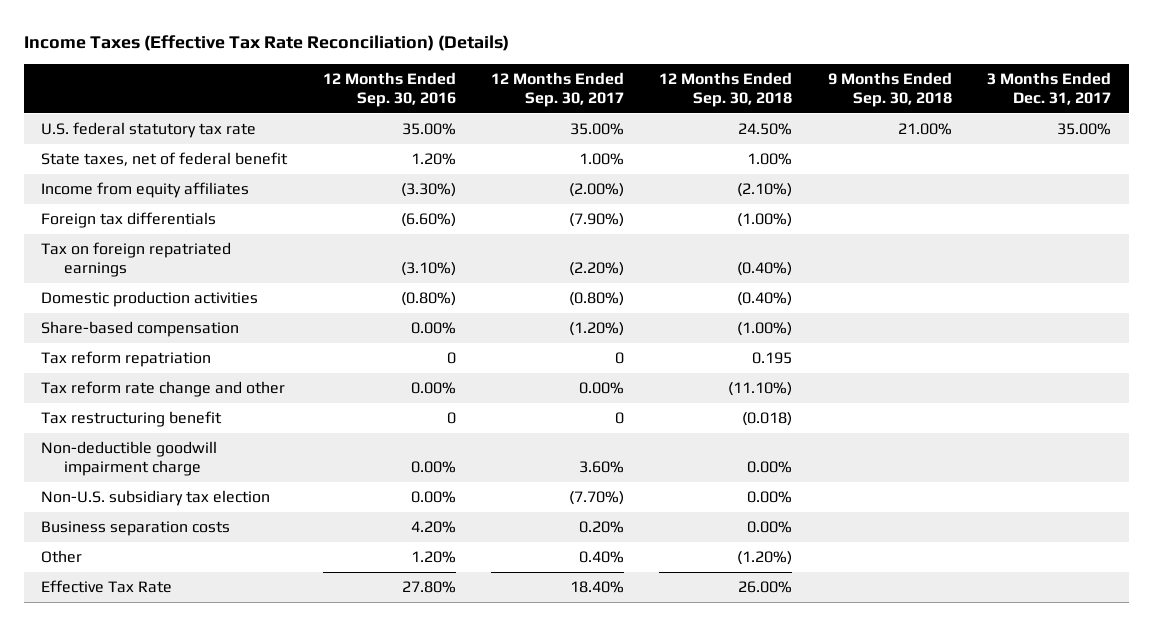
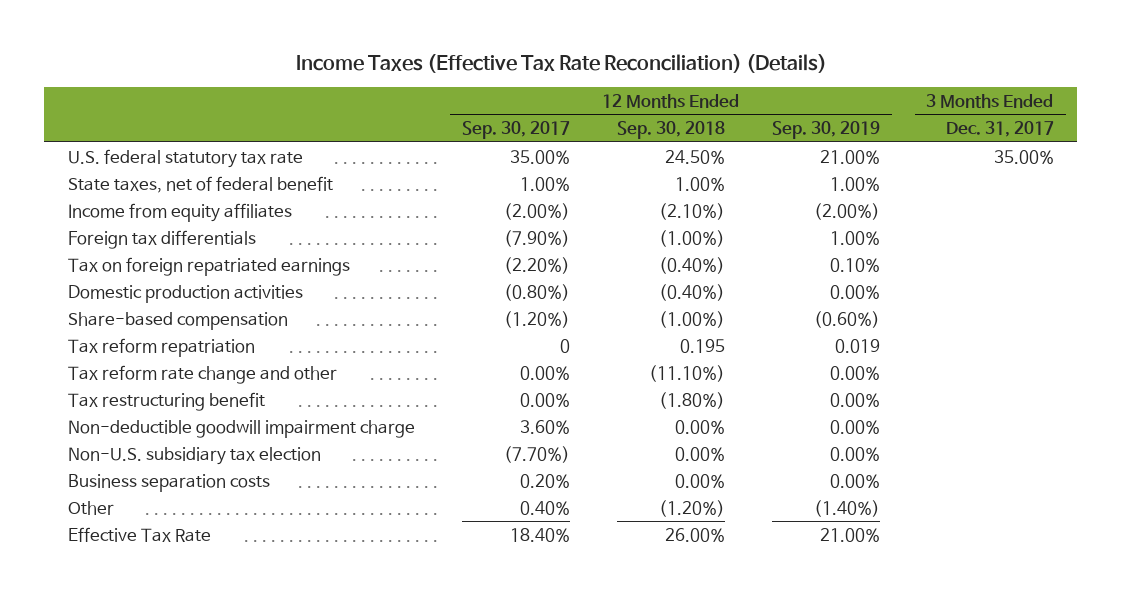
[322,71,456,107] 12 Months Ended Sep. 30, 2016 -> none
[827,71,952,107] 9 Months Ended Sep. 30, 2018 -> none
none -> [771,121,880,140] Sep. 30, 2019
[615,412,625,425] 0 -> [519,392,570,407] 0.00%
[742,412,793,427] (0.018) -> [658,391,725,409] (1.80%)

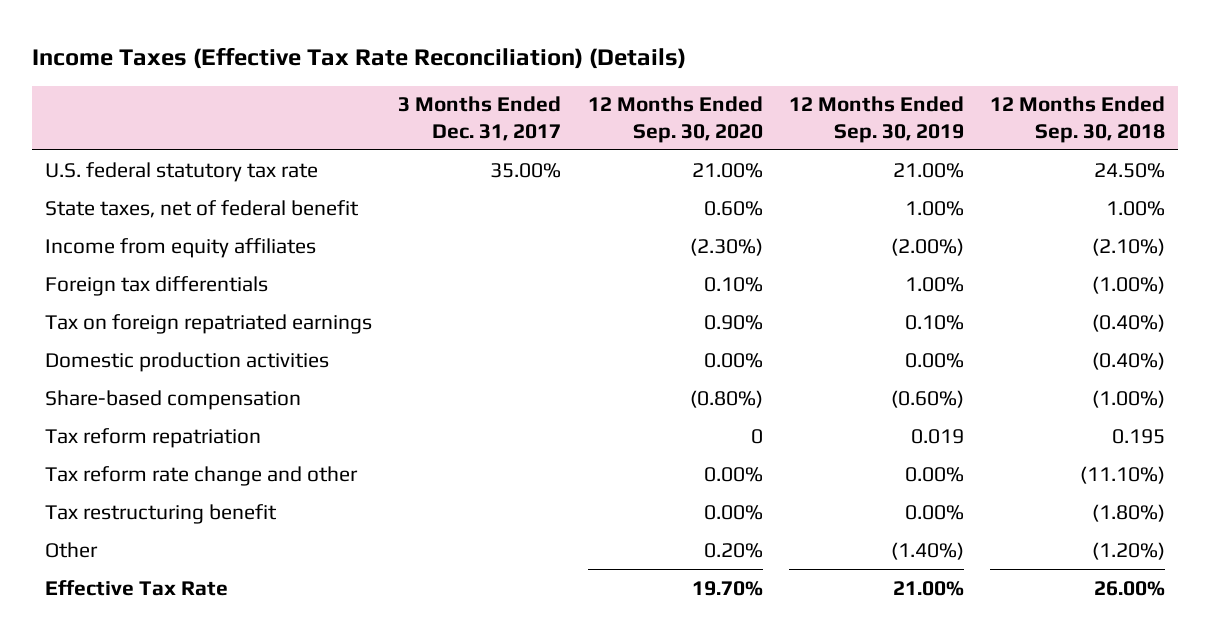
[461,121,570,140] Sep. 30, 2017 -> none
none -> [587,96,763,143] 12 Months Ended Sep. 30, 2020
[67,419,415,438] Non-deductible goodwill impairment charge -> none
[67,446,321,465] Non-U.S. subsidiary tax election -> none
[67,473,270,492] Business separation costs -> none

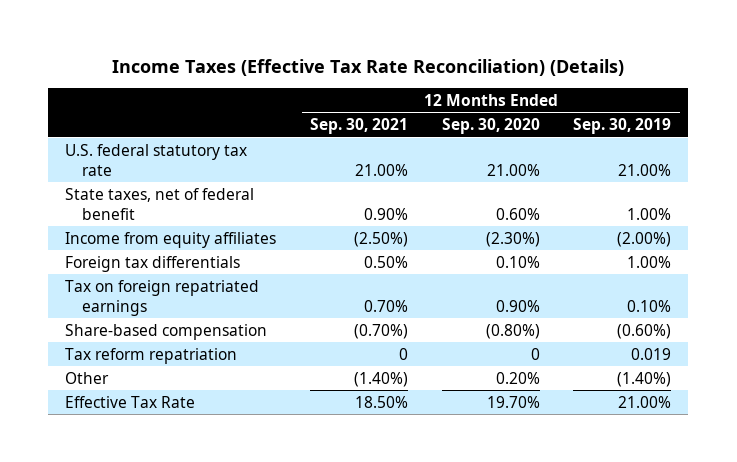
[398,96,562,141] 3 Months Ended Dec. 31, 2017 -> none
[989,96,1165,143] 12 Months Ended Sep. 30, 2018 -> none
none -> [310,118,409,135] Sep. 30, 2021
[45,351,330,372] Domestic production activities -> none
[45,465,359,486] Tax reform rate change and other -> none
[45,503,278,524] Tax restructuring benefit -> none

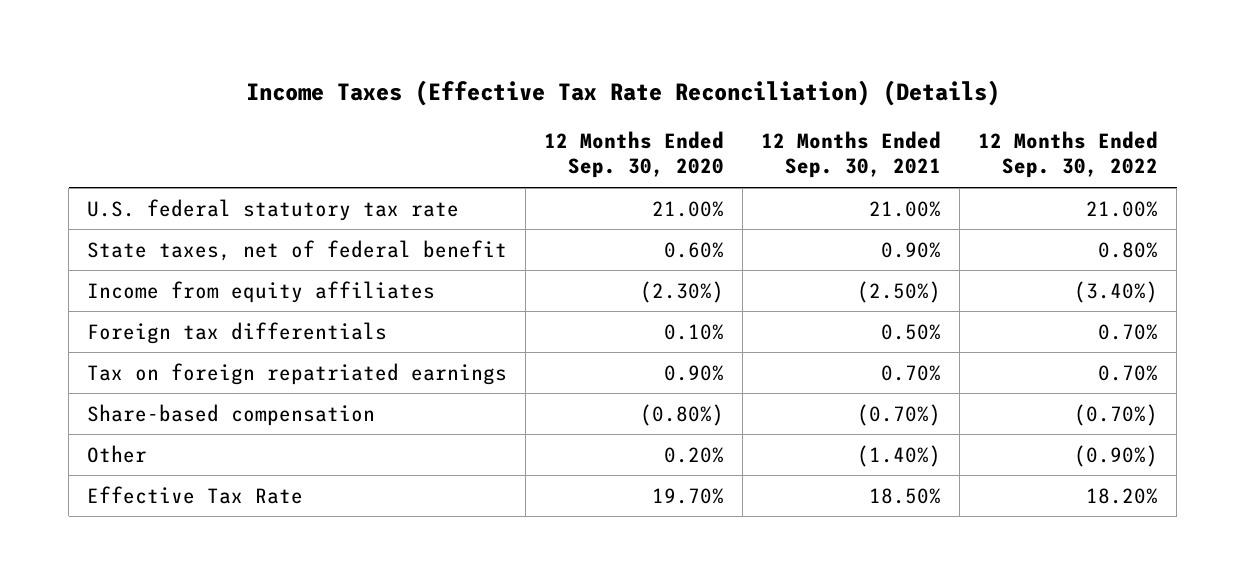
[573,118,672,135] Sep. 30, 2019 -> none
none -> [978,131,1159,179] 12 Months Ended Sep. 30, 2022
[65,347,238,364] Tax reform repatriation -> none

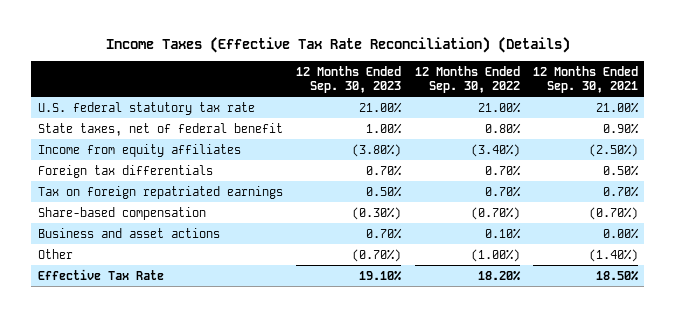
[544,131,725,179] 12 Months Ended Sep. 30, 2020 -> none
none -> [296,65,402,93] 12 Months Ended Sep. 30, 2023
none -> [37,227,220,238] Business and asset actions
[1074,444,1159,467] (0.90%) -> [470,248,520,262] (1.00%)

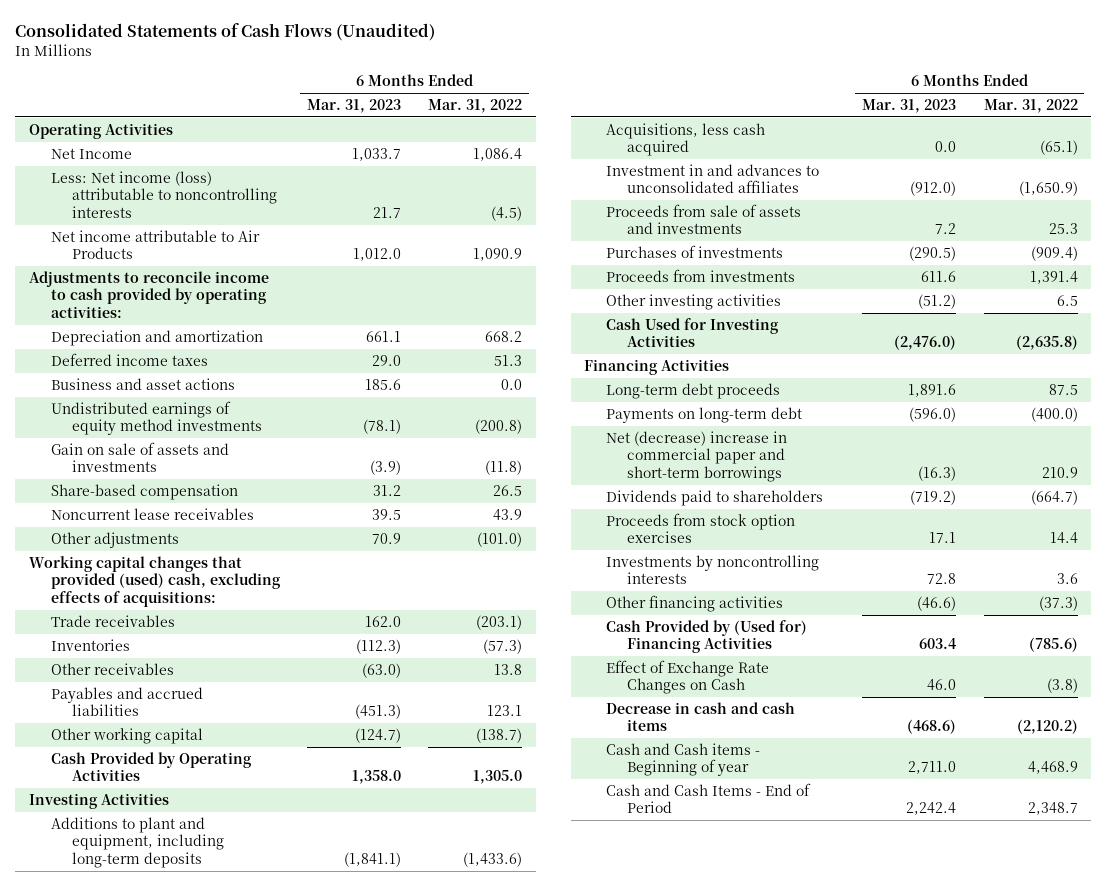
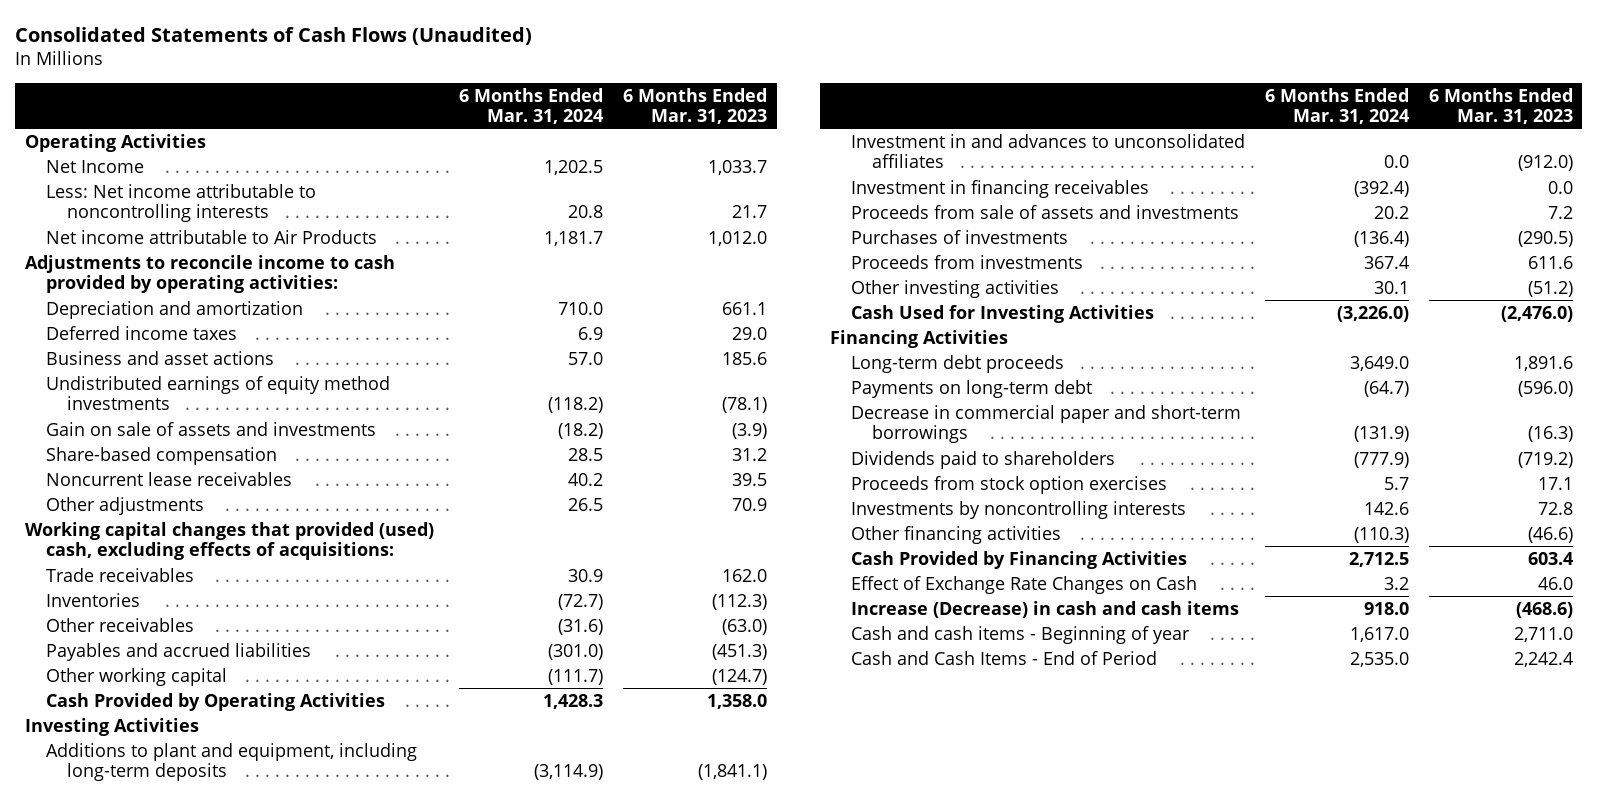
[428,98,523,113] Mar. 31, 2022 -> none
none -> [459,87,604,124] 6 Months Ended Mar. 31, 2024
[50,170,278,219] Less: Net income (loss) attributable to noncontrolling interests -> [45,183,316,223] Less: Net income attributable to noncontrolling interests
[605,122,765,157] Acquisitions, less cash acquired -> none
none -> [851,179,1150,198] Investment in financing receivables
[605,430,787,483] Net (decrease) increase in commercial paper and short-term borrowings -> [851,404,1242,444] Decrease in commercial paper and short-term borrowings
[605,619,807,654] Cash Provided by (Used for) Financing Activities -> [851,550,1188,569] Cash Provided by Financing Activities
[605,701,795,732] Decrease in cash and cash items -> [851,600,1240,618] Increase (Decrease) in cash and cash items
[605,742,760,777] Cash and Cash items - Beginning of year -> [851,625,1191,644] Cash and cash items - Beginning of year

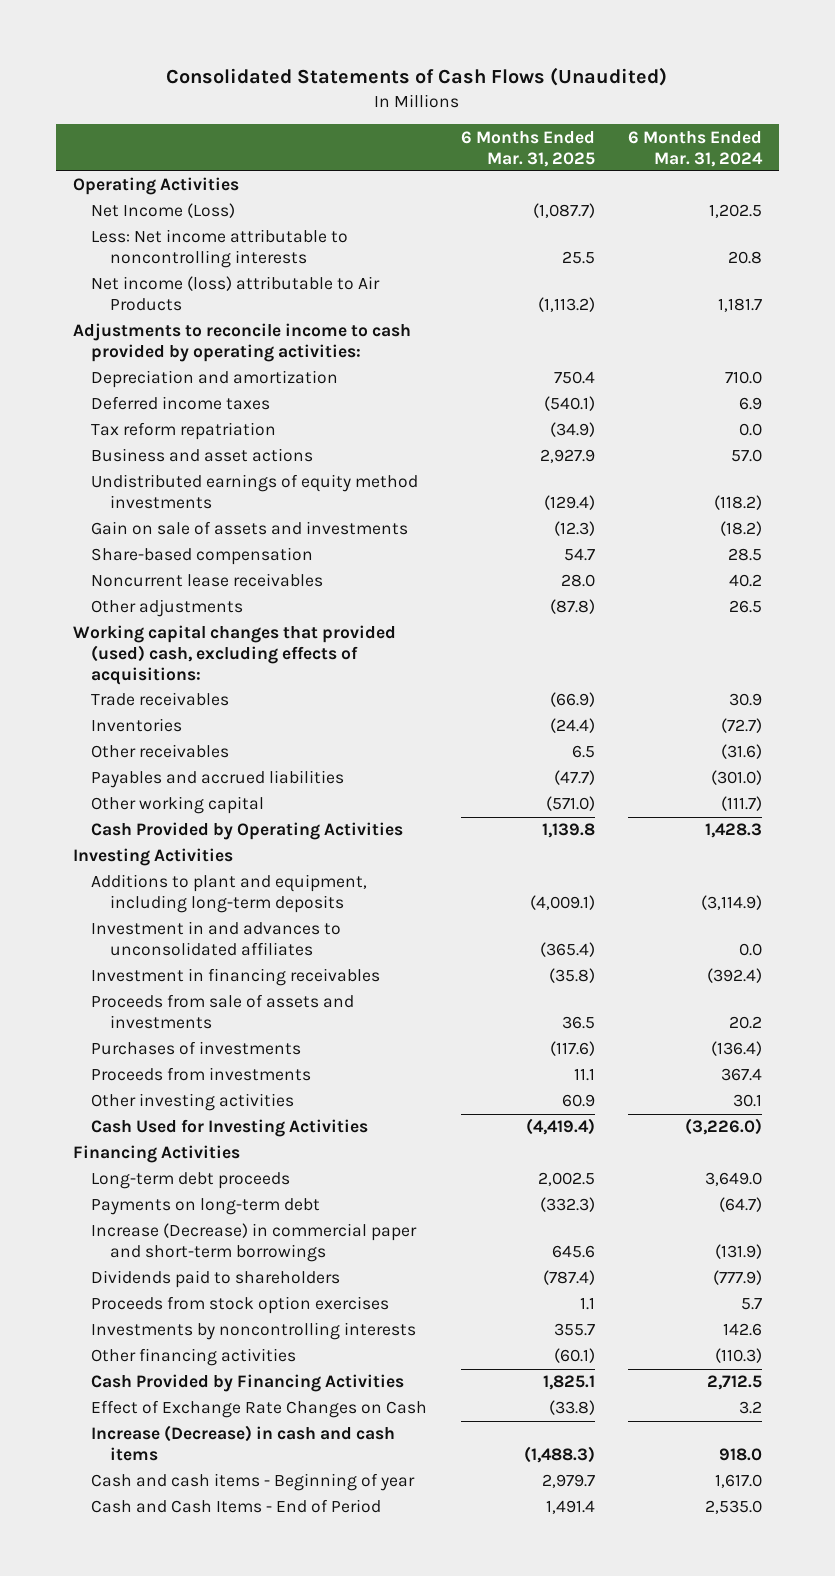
[623,87,768,124] 6 Months Ended Mar. 31, 2023 -> none
none -> [460,130,595,167] 6 Months Ended Mar. 31, 2025
[45,159,144,173] Net Income -> [91,203,236,219] Net Income (Loss)
[45,229,377,244] Net income attributable to Air Products -> [91,276,381,312] Net income (loss) attributable to Air Products
none -> [91,422,277,441] Tax reform repatriation
[851,404,1242,444] Decrease in commercial paper and short-term borrowings -> [91,1223,418,1263] Increase (Decrease) in commercial paper and short-term borrowings

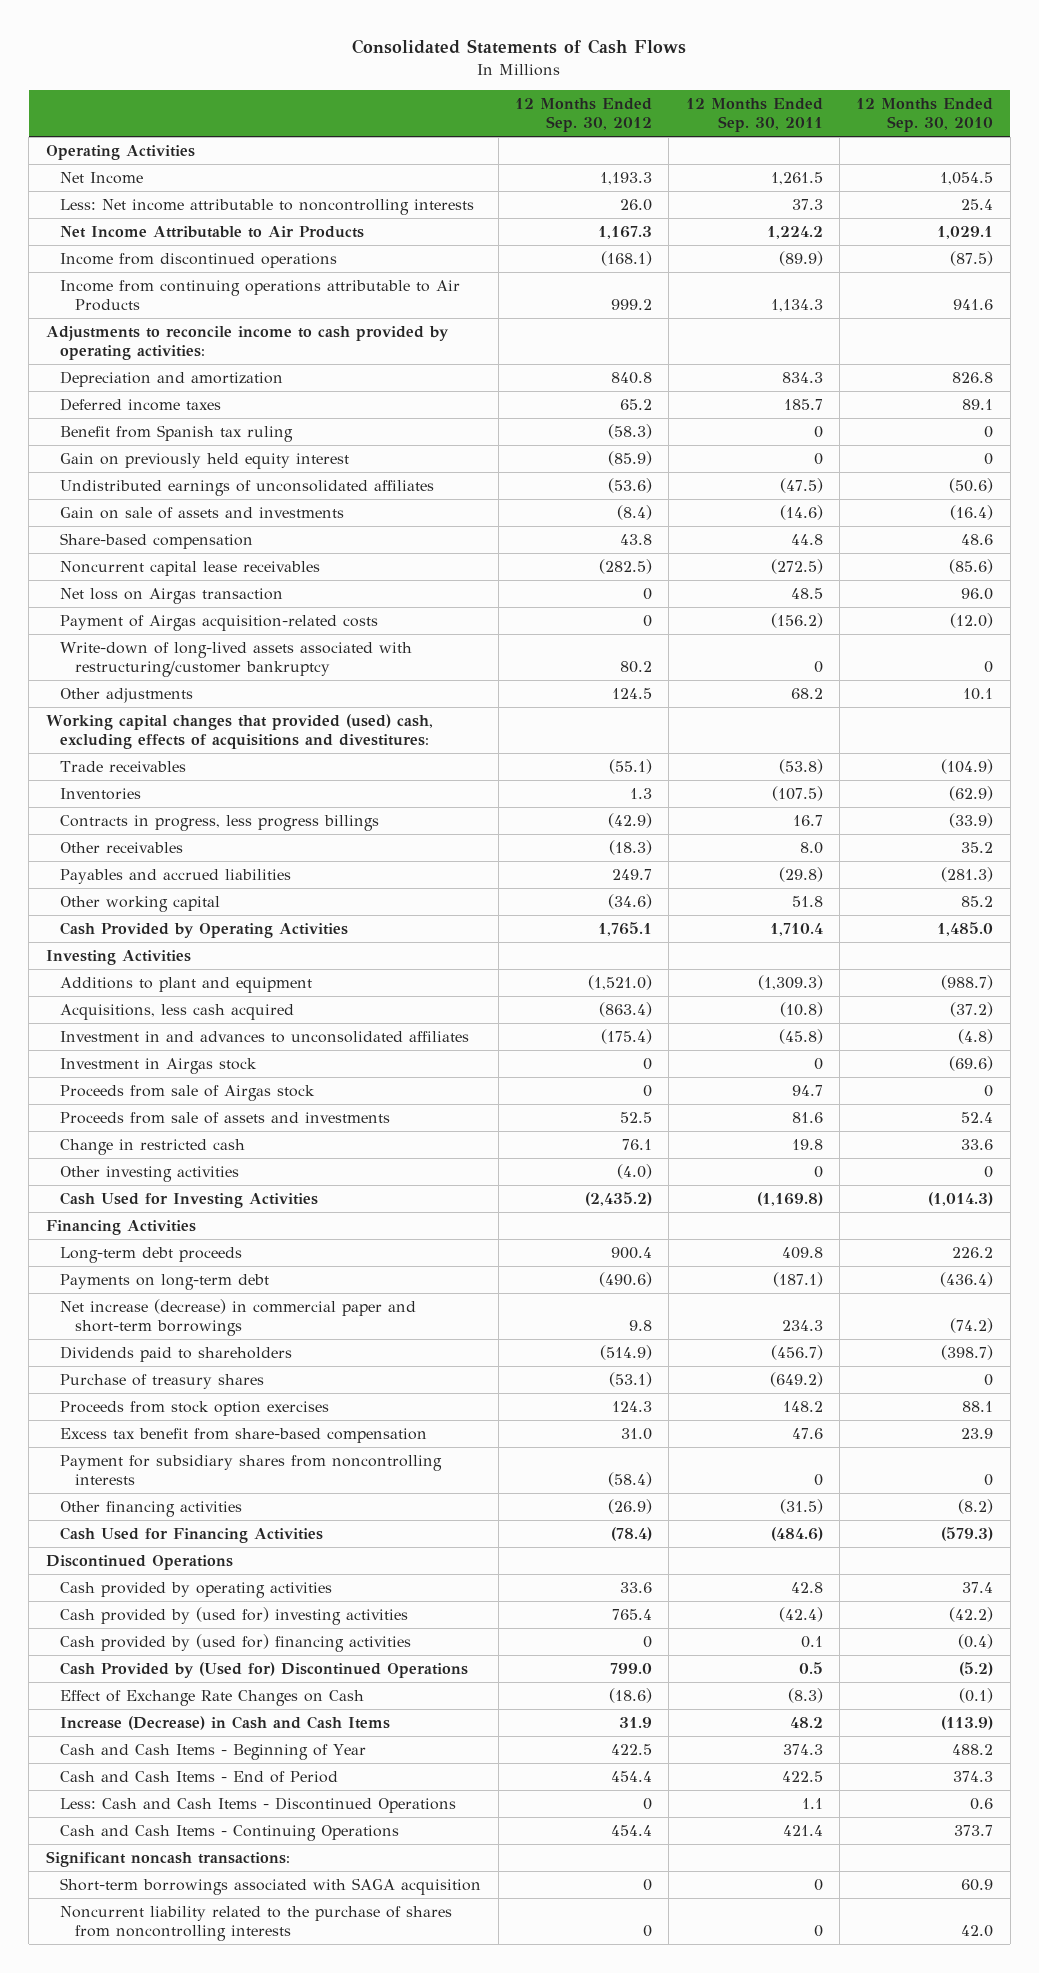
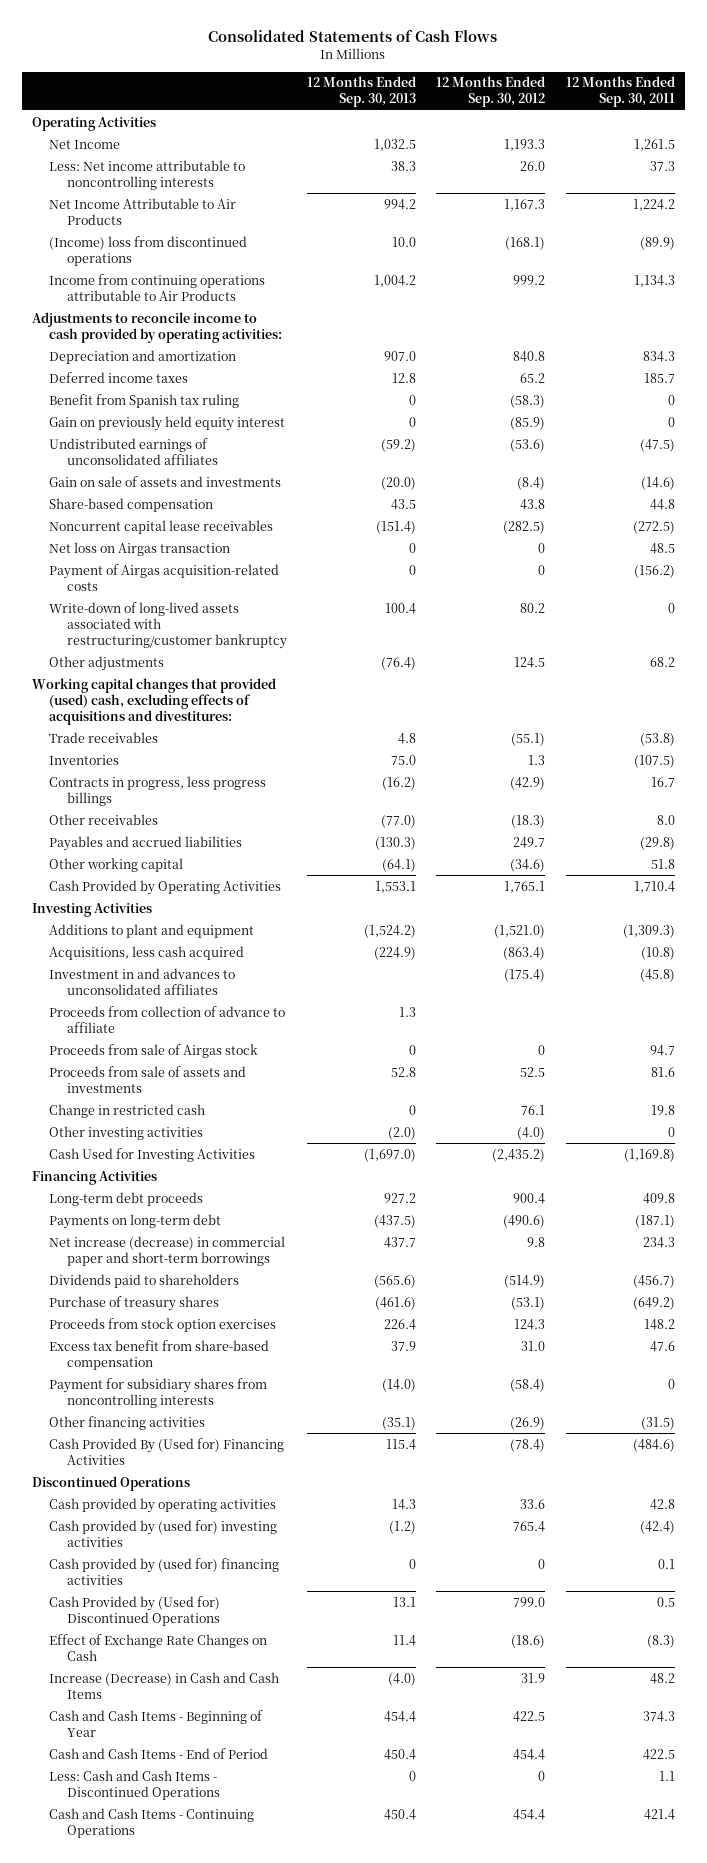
[856,98,994,133] 12 Months Ended Sep. 30, 2010 -> none
none -> [306,76,416,108] 12 Months Ended Sep. 30, 2013
[60,252,338,268] Income from discontinued operations -> [49,235,248,266] (Income) loss from discontinued operations
[60,1057,258,1074] Investment in Airgas stock -> none
none -> [49,1005,286,1033] Proceeds from collection of advance to affiliate
[60,1526,324,1543] Cash Used for Financing Activities -> [49,1437,285,1465] Cash Provided By (Used for) Financing Activities
[45,1850,290,1867] Significant noncash transactions: -> none
[60,1877,482,1895] Short-term borrowings associated with SAGA acquisition -> none
[60,1905,453,1941] Noncurrent liability related to the purchase of shares from noncontrolling interests -> none

